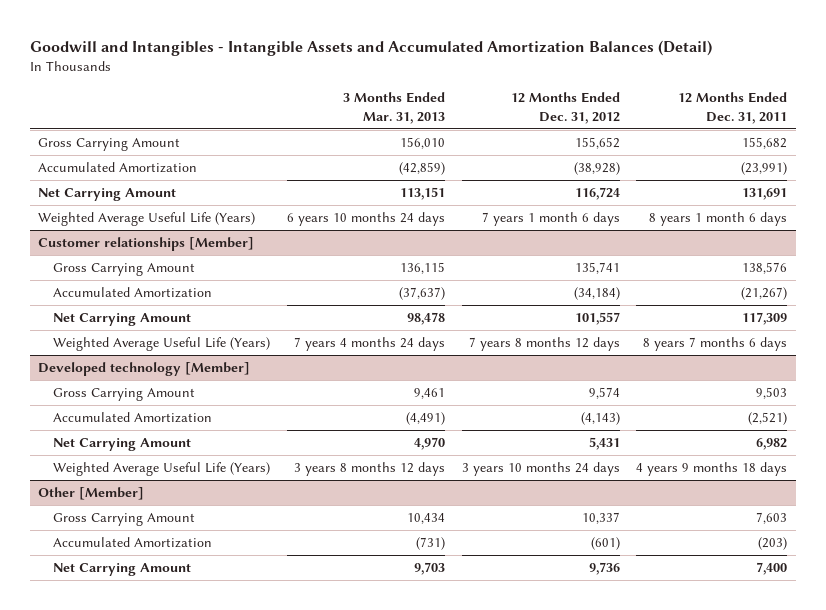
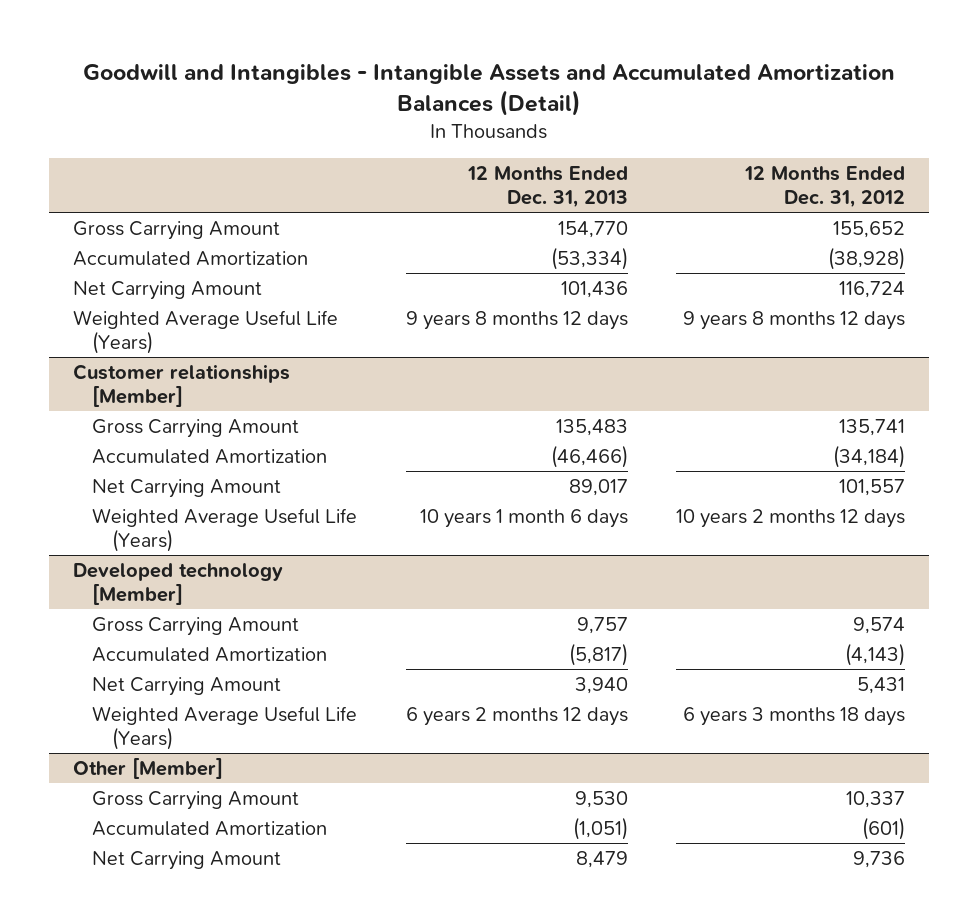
[342,92,445,124] 3 Months Ended Mar. 31, 2013 -> none
[678,92,788,124] 12 Months Ended Dec. 31, 2011 -> none
none -> [466,166,628,208] 12 Months Ended Dec. 31, 2013
[481,212,620,227] 7 years 1 month 6 days -> [683,310,906,330] 9 years 8 months 12 days
[468,337,620,352] 7 years 8 months 12 days -> [676,508,906,528] 10 years 2 months 12 days
[461,462,620,477] 3 years 10 months 24 days -> [683,706,906,726] 6 years 3 months 18 days

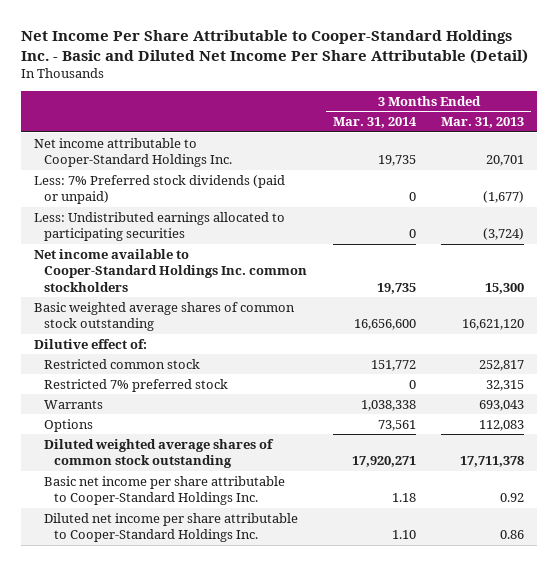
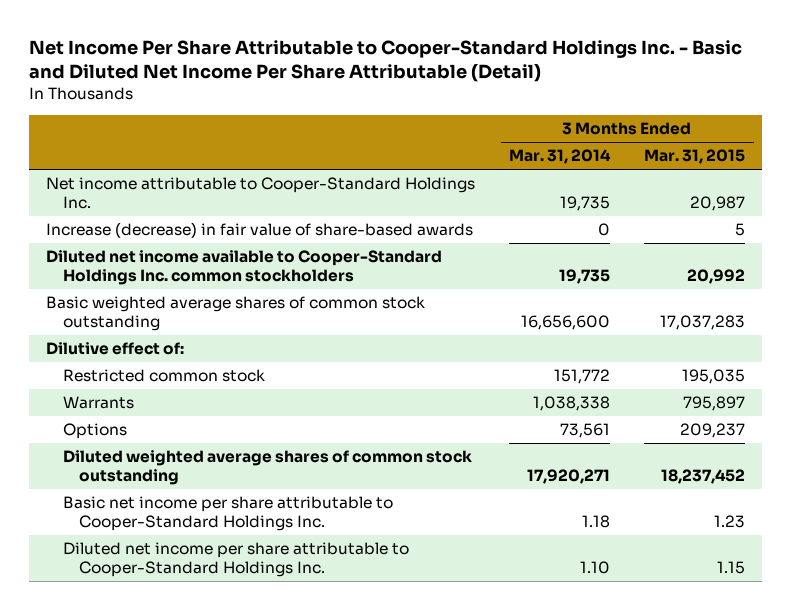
[441,117,525,129] Mar. 31, 2013 -> none
none -> [644,149,746,165] Mar. 31, 2015
[33,174,285,205] Less: 7% Preferred stock dividends (paid or unpaid) -> none
[33,211,285,242] Less: Undistributed earnings allocated to participating securities -> none
none -> [46,222,474,239] Increase (decrease) in fair value of share-based awards
[33,248,307,292] Net income available to Cooper-Standard Holdings Inc. common stockholders -> [46,250,443,286] Diluted net income available to Cooper-Standard Holdings Inc. common stockholders
[43,378,228,392] Restricted 7% preferred stock -> none

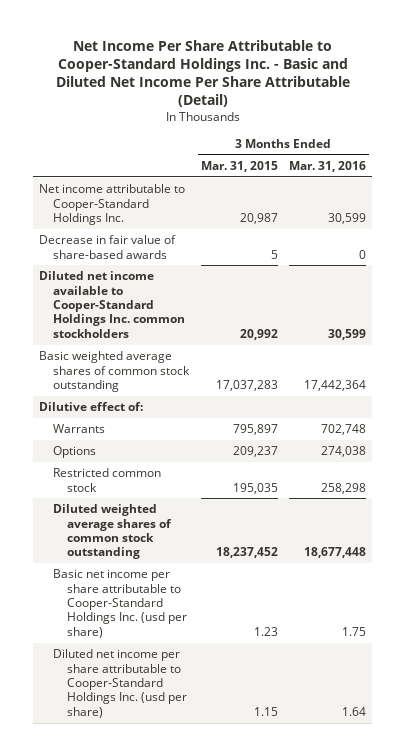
[509,149,612,165] Mar. 31, 2014 -> none
none -> [289,160,367,172] Mar. 31, 2016
[46,222,474,239] Increase (decrease) in fair value of share-based awards -> [38,235,176,259] Decrease in fair value of share-based awards
[62,369,265,383] Restricted common stock -> [52,468,161,492] Restricted common stock
[62,496,393,532] Basic net income per share attributable to Cooper-Standard Holdings Inc. -> [52,569,187,638] Basic net income per share attributable to Cooper-Standard Holdings Inc. (usd per share)
[62,542,409,578] Diluted net income per share attributable to Cooper-Standard Holdings Inc. -> [52,649,187,718] Diluted net income per share attributable to Cooper-Standard Holdings Inc. (usd per share)

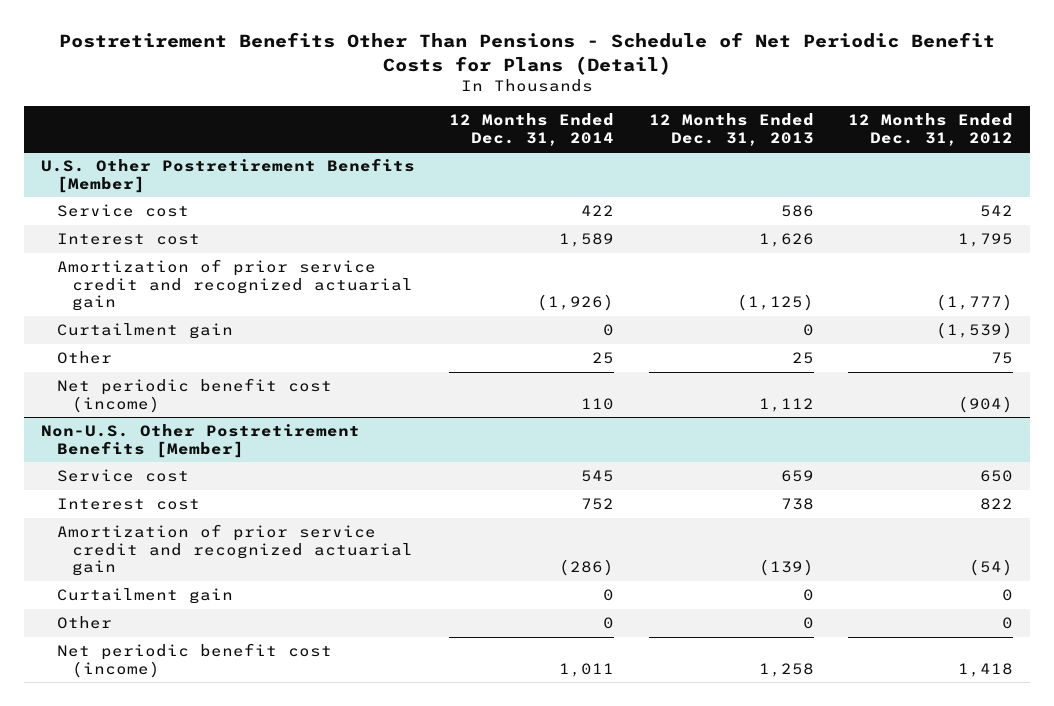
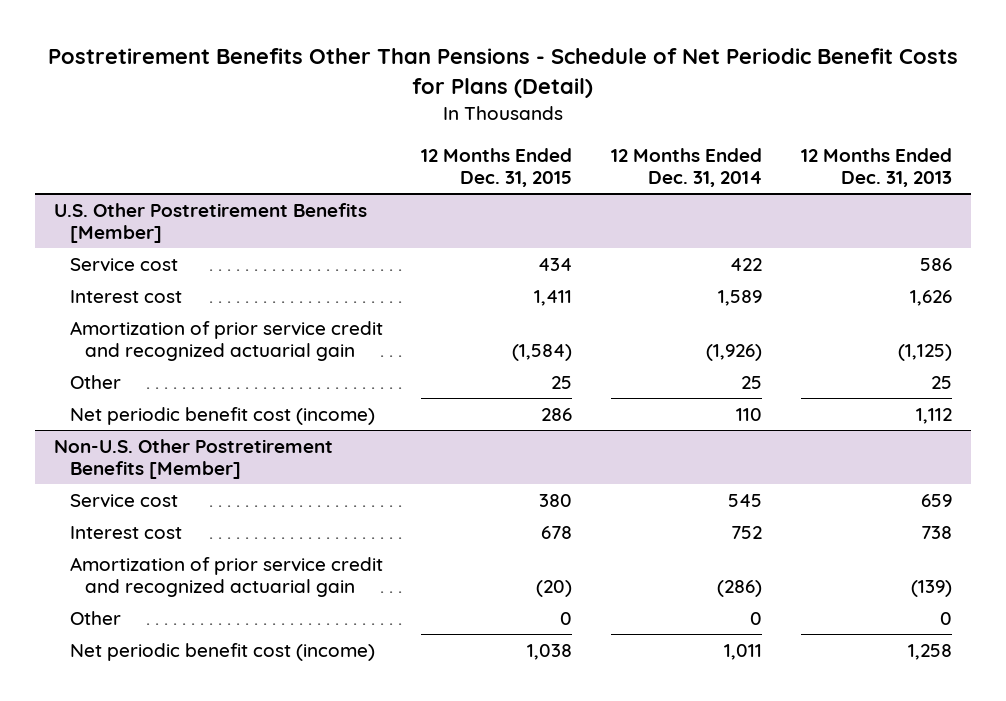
[848,113,1014,146] 12 Months Ended Dec. 31, 2012 -> none
none -> [421,147,573,187] 12 Months Ended Dec. 31, 2015
[56,323,233,340] Curtailment gain -> none
[56,588,233,605] Curtailment gain -> none

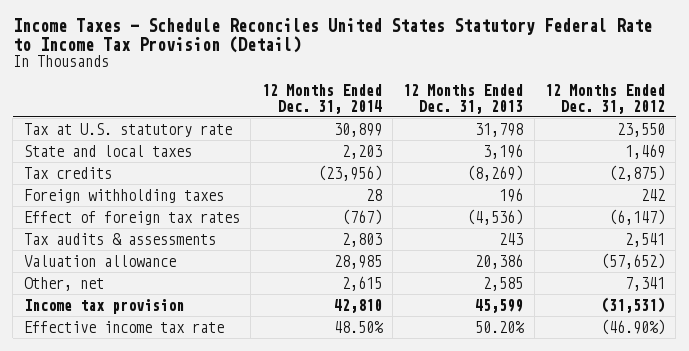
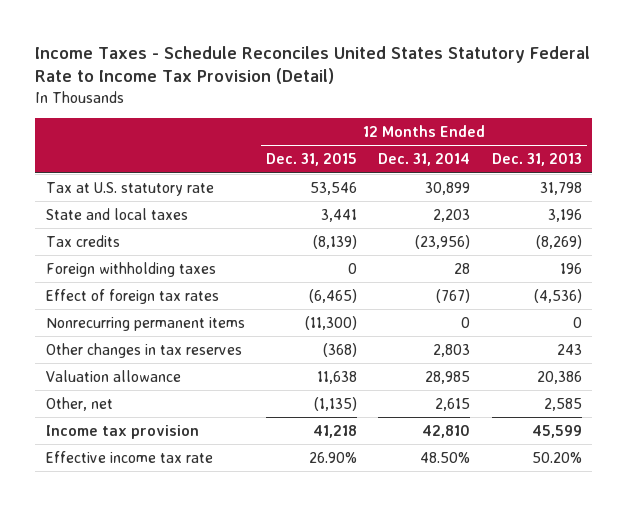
[545,84,666,114] 12 Months Ended Dec. 31, 2012 -> none
none -> [266,153,358,167] Dec. 31, 2015
none -> [45,316,245,331] Nonrecurring permanent items
[23,232,216,245] Tax audits & assessments -> [45,342,242,358] Other changes in tax reserves

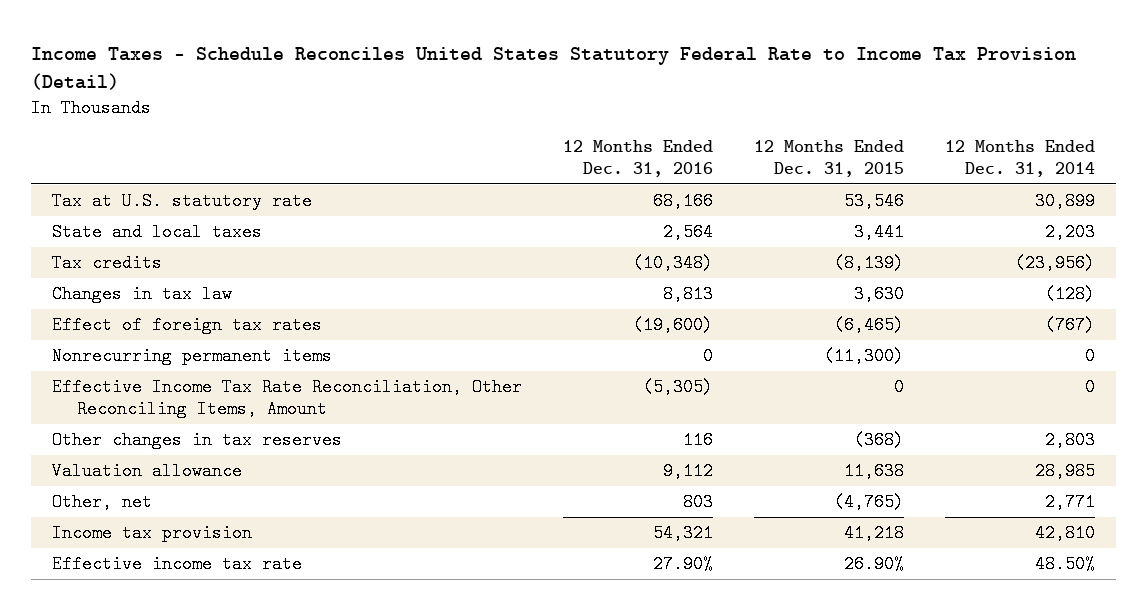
[491,153,582,167] Dec. 31, 2013 -> none
none -> [562,140,713,177] 12 Months Ended Dec. 31, 2016
[45,261,216,277] Foreign withholding taxes -> none
none -> [51,285,232,304] Changes in tax law
none -> [51,378,522,418] Effective Income Tax Rate Reconciliation, Other Reconciling Items, Amount
[314,396,358,411] (1,135) -> [834,493,905,512] (4,765)
[435,397,471,411] 2,615 -> [1045,493,1096,512] 2,771

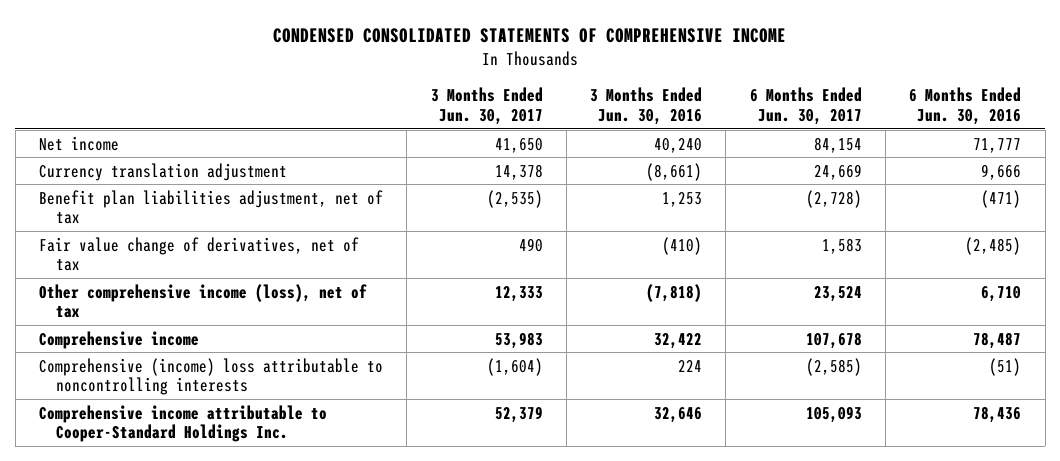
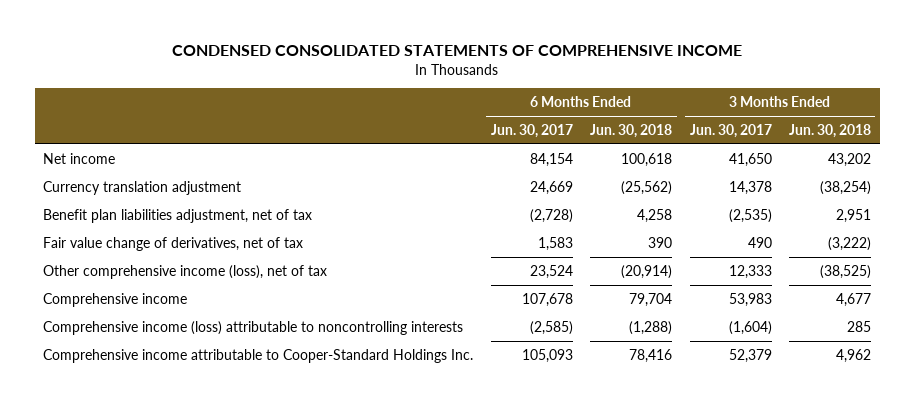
[590,87,703,126] 3 Months Ended Jun. 30, 2016 -> none
[909,87,1022,126] 6 Months Ended Jun. 30, 2016 -> none
none -> [590,123,673,138] Jun. 30, 2018
none -> [789,123,872,138] Jun. 30, 2018
[39,357,384,396] Comprehensive (income) loss attributable to noncontrolling interests -> [43,320,464,335] Comprehensive income (loss) attributable to noncontrolling interests

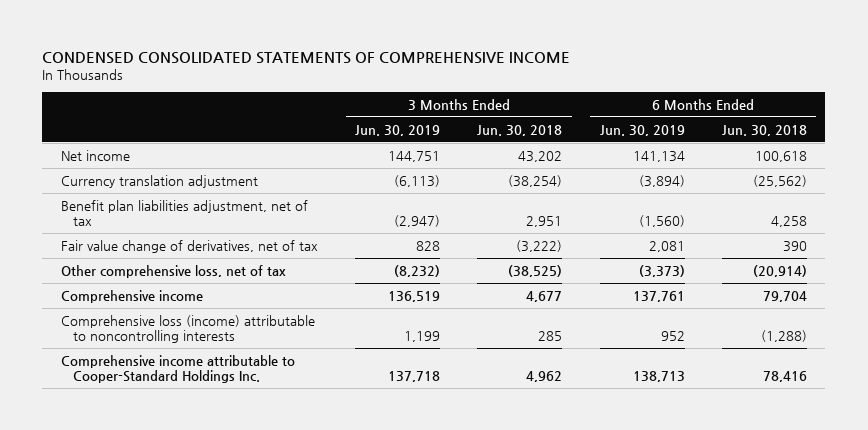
[490,123,573,138] Jun. 30, 2017 -> none
[689,123,772,138] Jun. 30, 2017 -> none
none -> [355,124,441,136] Jun. 30, 2019
none -> [599,124,685,136] Jun. 30, 2019
[43,264,328,279] Other comprehensive income (loss), net of tax -> [60,264,286,278] Other comprehensive loss, net of tax
[43,320,464,335] Comprehensive income (loss) attributable to noncontrolling interests -> [60,314,315,344] Comprehensive loss (income) attributable to noncontrolling interests

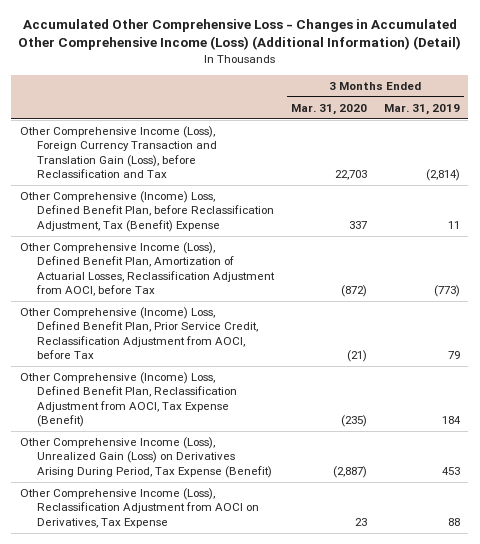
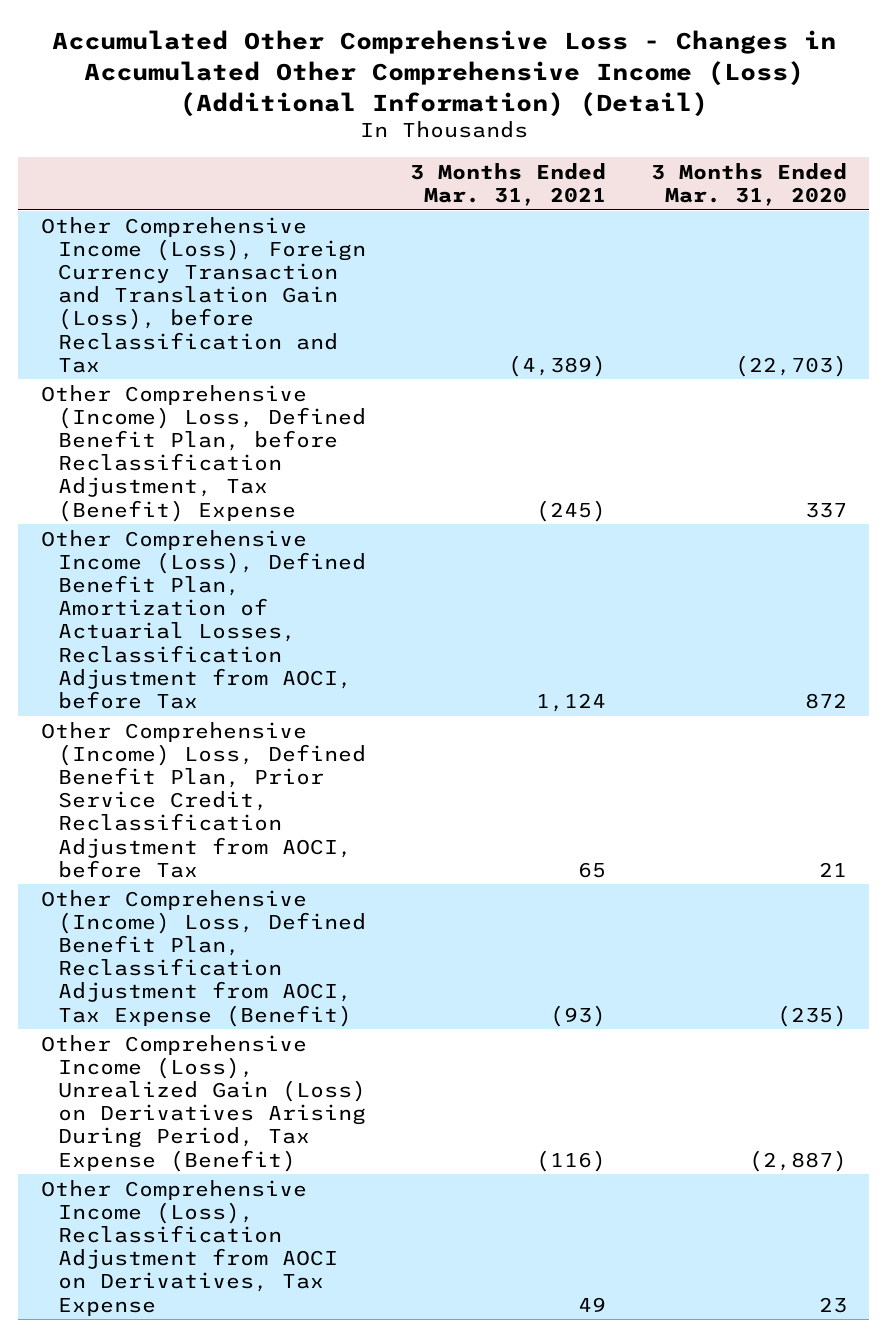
[383,104,460,116] Mar. 31, 2019 -> none
none -> [410,162,607,207] 3 Months Ended Mar. 31, 2021
[334,169,367,180] 22,703 -> [734,354,847,377] (22,703)
[340,284,367,297] (872) -> [804,692,847,709] 872
[346,349,367,362] (21) -> [818,861,847,877] 21

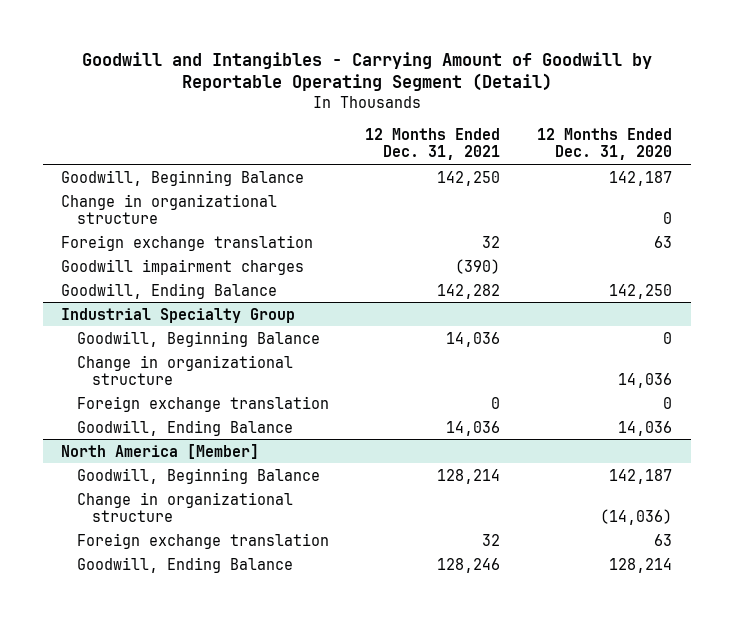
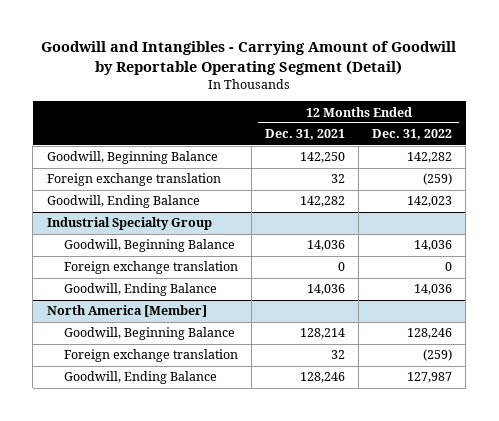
[537,128,673,161] 12 Months Ended Dec. 31, 2020 -> none
none -> [372,129,453,141] Dec. 31, 2022
[61,193,278,224] Change in organizational structure -> none
[61,258,305,275] Goodwill impairment charges -> none
[76,354,293,385] Change in organizational structure -> none
[76,491,293,522] Change in organizational structure -> none

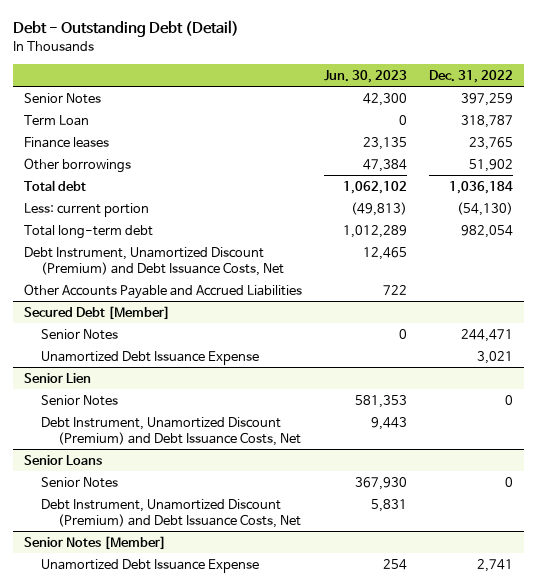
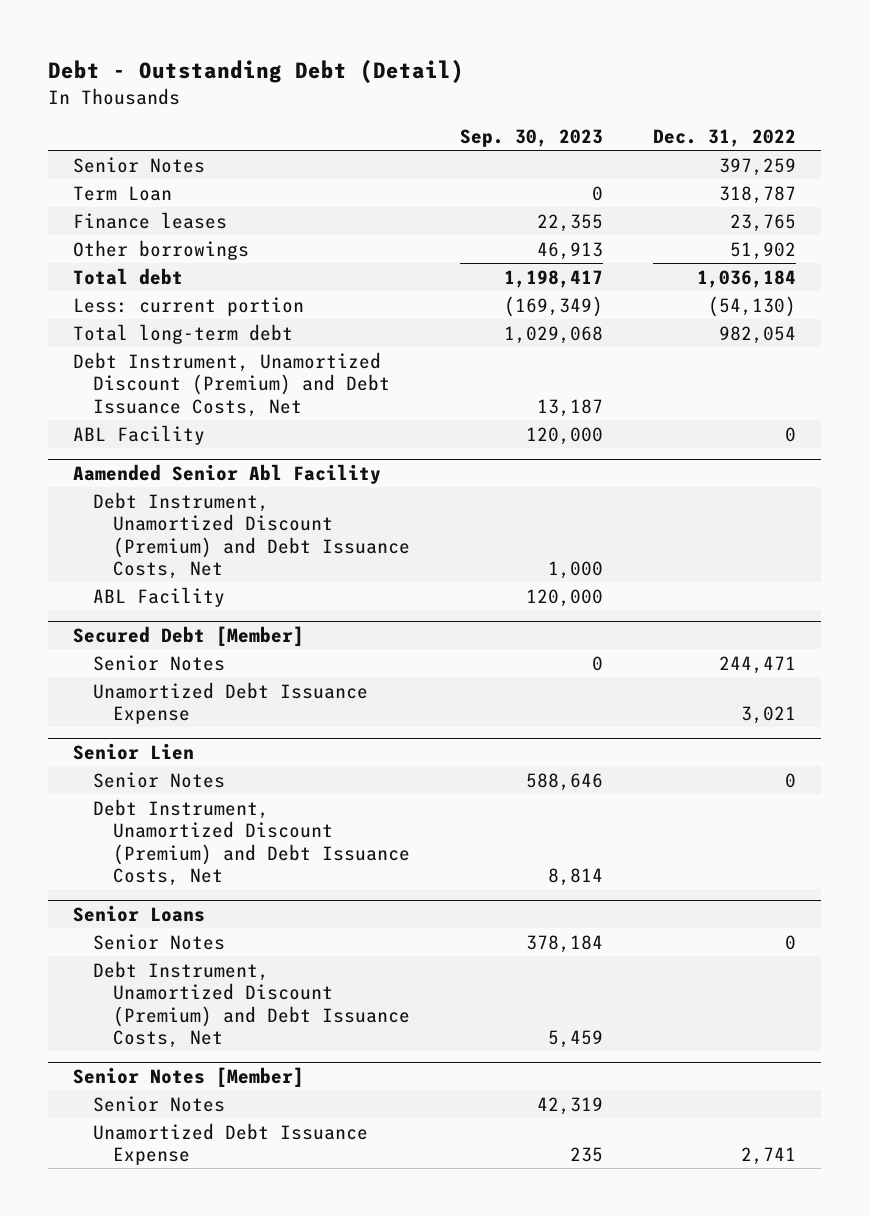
[323,69,407,83] Jun. 30, 2023 -> none
none -> [460,129,604,148] Sep. 30, 2023
[24,283,303,299] Other Accounts Payable and Accrued Liabilities -> none
none -> [73,424,206,445] ABL Facility
none -> [73,463,382,484] Aamended Senior Abl Facility
none -> [93,491,411,579] Debt Instrument, Unamortized Discount (Premium) and Debt Issuance Costs, Net
none -> [93,586,226,607] ABL Facility
none -> [93,1095,226,1112] Senior Notes

